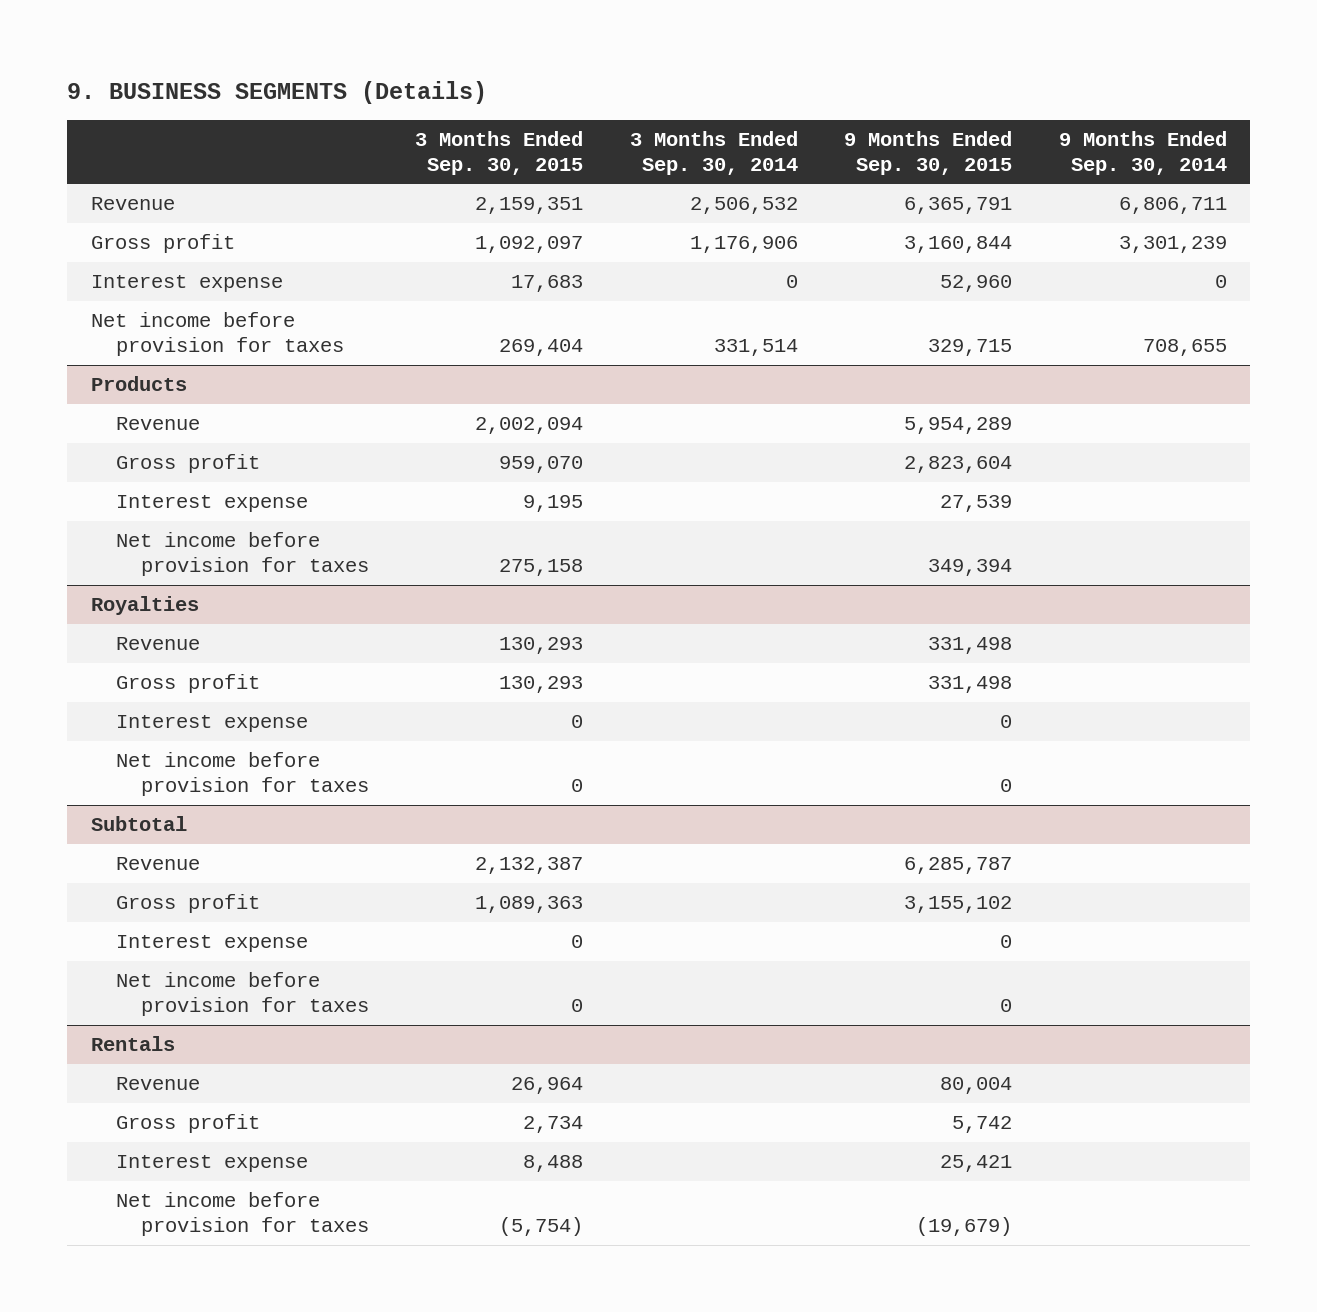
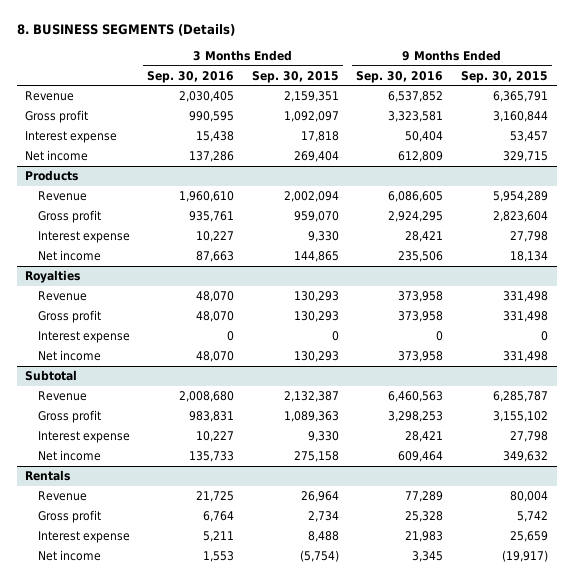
[67,81,488,105] 9. BUSINESS SEGMENTS (Details) -> [16,24,235,37] 8. BUSINESS SEGMENTS (Details)
[629,130,798,175] 3 Months Ended Sep. 30, 2014 -> none
[1058,130,1227,175] 9 Months Ended Sep. 30, 2014 -> none
none -> [147,70,235,83] Sep. 30, 2016
none -> [356,70,444,83] Sep. 30, 2016
[511,275,584,293] 17,683 -> [300,131,339,143] 17,818
[940,275,1013,293] 52,960 -> [509,131,548,143] 53,457
[90,312,344,356] Net income before provision for taxes -> [25,150,89,162] Net income
[523,495,584,513] 9,195 -> [307,231,339,243] 9,330
[940,495,1013,513] 27,539 -> [509,231,548,243] 27,798
[115,532,369,576] Net income before provision for taxes -> [37,250,101,262] Net income
[499,558,584,576] 275,158 -> [293,251,339,263] 144,865
[928,558,1013,576] 349,394 -> [509,251,548,263] 18,134
[115,752,369,796] Net income before provision for taxes -> [37,350,101,362] Net income
[571,778,584,792] 0 -> [293,351,339,363] 130,293
[1000,778,1013,792] 0 -> [502,351,548,363] 331,498
[571,935,584,949] 0 -> [307,431,339,443] 9,330
[1000,935,1013,949] 0 -> [509,431,548,443] 27,798
[115,972,369,1016] Net income before provision for taxes -> [37,450,101,462] Net income
[571,998,584,1012] 0 -> [293,451,339,463] 275,158
[1000,998,1013,1012] 0 -> [502,451,548,463] 349,632
[940,1155,1013,1173] 25,421 -> [509,531,548,543] 25,659
[115,1192,369,1236] Net income before provision for taxes -> [37,550,101,562] Net income
[916,1216,1013,1236] (19,679) -> [501,550,548,563] (19,917)

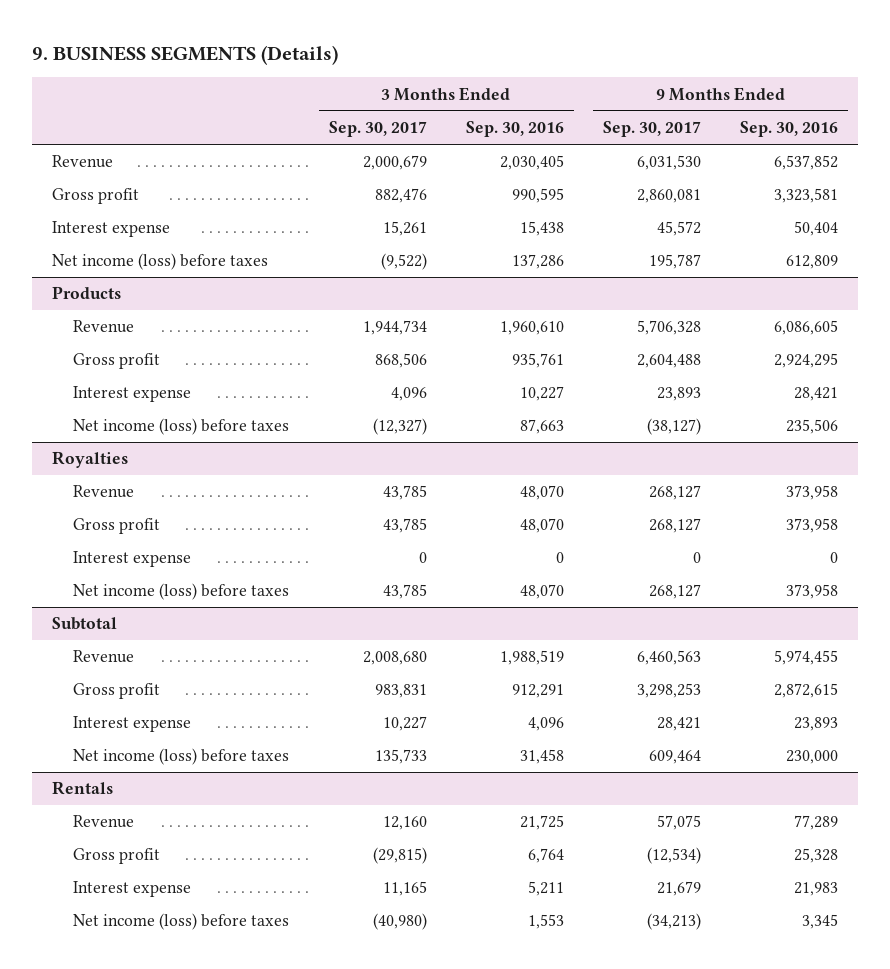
[16,24,235,37] 8. BUSINESS SEGMENTS (Details) -> [32,44,339,65] 9. BUSINESS SEGMENTS (Details)
[251,70,339,83] Sep. 30, 2015 -> none
[460,70,548,83] Sep. 30, 2015 -> none
none -> [328,121,427,138] Sep. 30, 2017
none -> [603,121,702,138] Sep. 30, 2017
[25,150,89,162] Net income -> [51,253,268,271] Net income (loss) before taxes
[37,250,101,262] Net income -> [73,418,290,436] Net income (loss) before taxes
[37,350,101,362] Net income -> [73,583,290,601] Net income (loss) before taxes
[179,391,235,403] 2,008,680 -> [499,650,564,666] 1,988,519
[388,391,444,403] 6,460,563 -> [774,650,839,666] 5,974,455
[189,411,235,423] 983,831 -> [511,684,564,699] 912,291
[388,411,444,423] 3,298,253 -> [774,683,839,699] 2,872,615
[196,431,235,443] 10,227 -> [527,717,564,732] 4,096
[405,431,444,443] 28,421 -> [794,717,839,732] 23,893
[37,450,101,462] Net income -> [73,748,290,766] Net income (loss) before taxes
[189,451,235,463] 135,733 -> [519,749,564,765] 31,458
[398,451,444,463] 609,464 -> [786,750,839,765] 230,000
[37,550,101,562] Net income -> [73,913,290,931] Net income (loss) before taxes

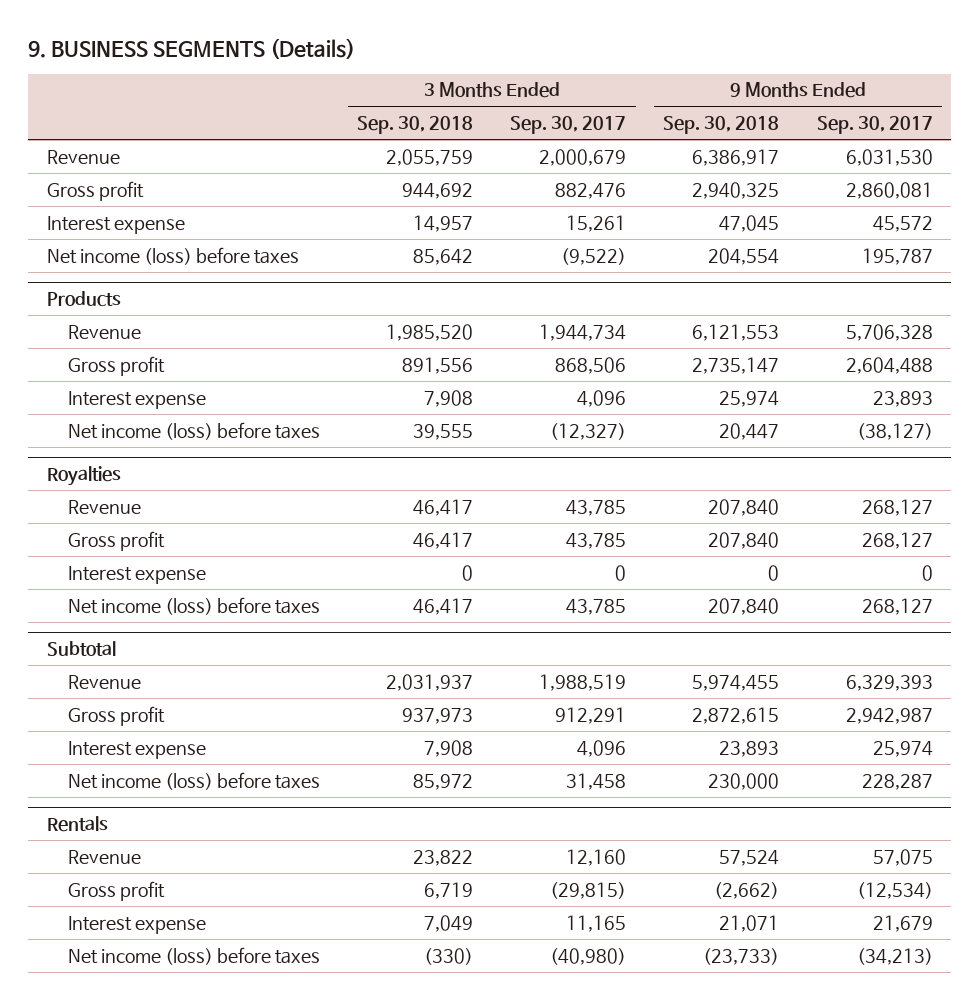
[465,121,564,138] Sep. 30, 2016 -> none
[740,121,839,138] Sep. 30, 2016 -> none
none -> [356,116,473,135] Sep. 30, 2018
none -> [663,116,780,135] Sep. 30, 2018
[362,651,427,666] 2,008,680 -> [539,673,627,691] 1,988,519
[637,650,702,666] 6,460,563 -> [845,674,933,691] 6,329,393
[374,684,427,699] 983,831 -> [555,706,627,724] 912,291
[637,683,702,699] 3,298,253 -> [845,707,933,724] 2,942,987
[382,716,427,732] 10,227 -> [577,739,627,757] 4,096
[657,717,702,732] 28,421 -> [872,740,933,757] 25,974
[374,749,427,765] 135,733 -> [566,772,627,790] 31,458
[649,750,702,765] 609,464 -> [861,773,933,790] 228,287

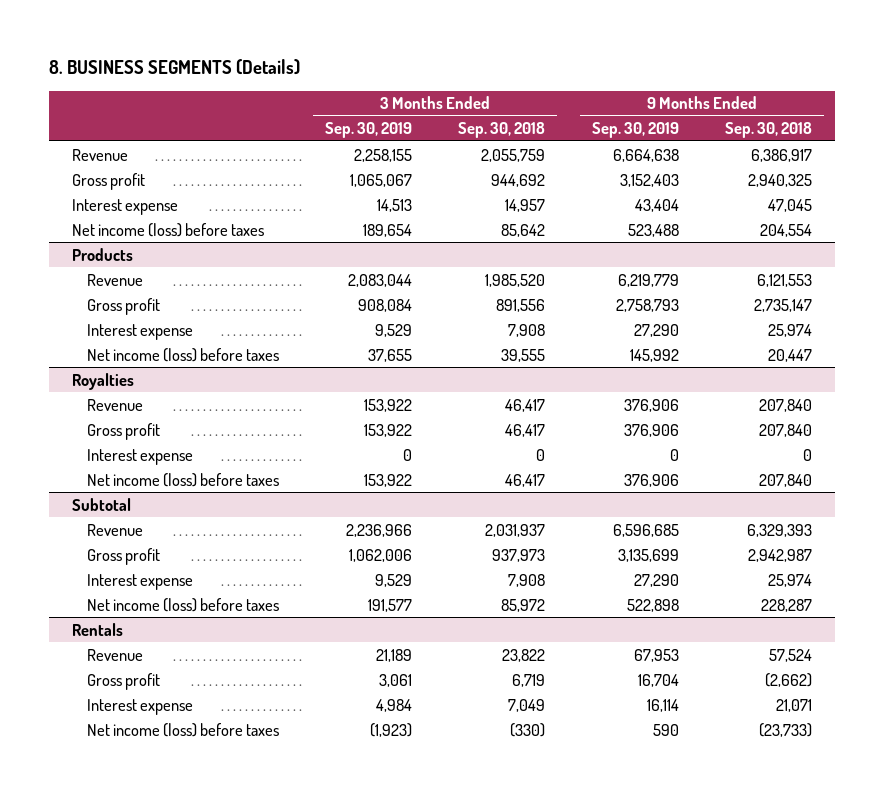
[28,37,356,59] 9. BUSINESS SEGMENTS (Details) -> [49,59,301,76] 8. BUSINESS SEGMENTS (Details)
[510,116,627,135] Sep. 30, 2017 -> none
[816,116,933,135] Sep. 30, 2017 -> none
none -> [324,122,412,139] Sep. 30, 2019
none -> [591,122,679,139] Sep. 30, 2019
[692,674,780,691] 5,974,455 -> [747,523,813,537] 6,329,393
[692,706,780,724] 2,872,615 -> [748,548,813,562] 2,942,987
[719,740,780,757] 23,893 -> [768,573,813,587] 25,974
[708,772,780,790] 230,000 -> [761,598,813,612] 228,287

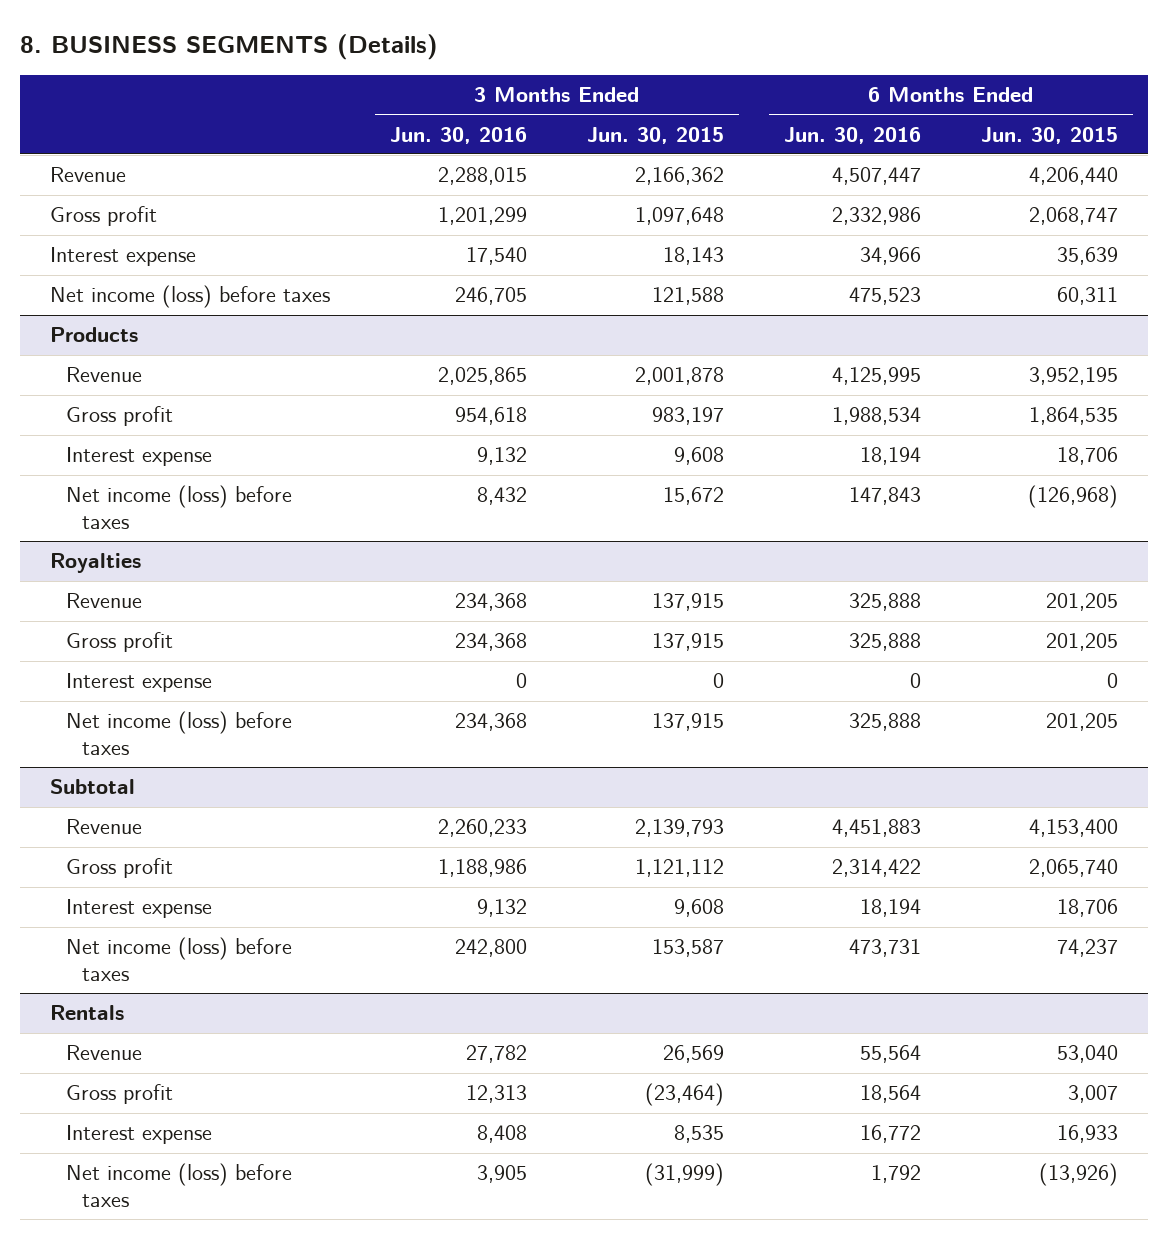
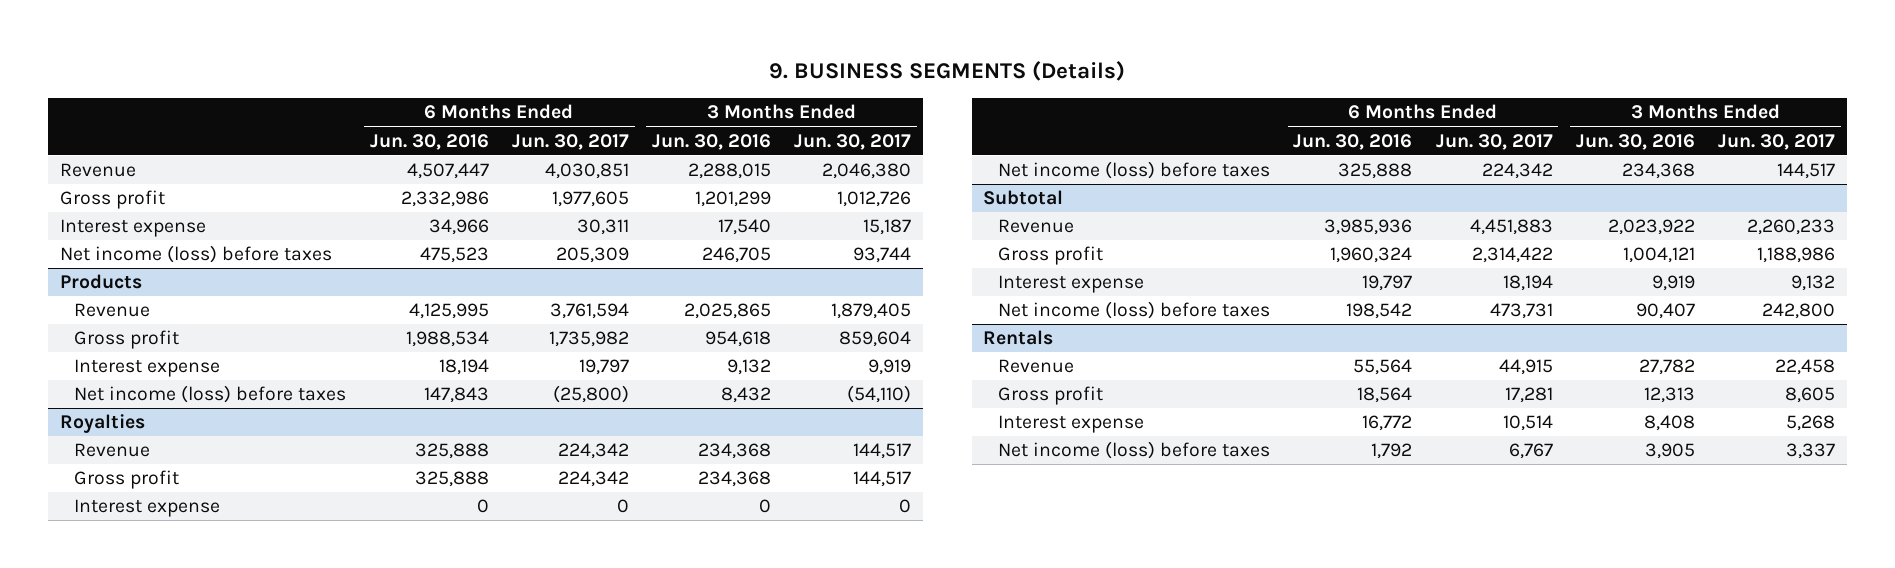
[20,34,439,61] 8. BUSINESS SEGMENTS (Details) -> [769,61,1126,82] 9. BUSINESS SEGMENTS (Details)
[586,126,724,144] Jun. 30, 2015 -> none
[980,126,1118,144] Jun. 30, 2015 -> none
none -> [511,133,629,150] Jun. 30, 2017
none -> [794,133,912,150] Jun. 30, 2017
[438,819,528,838] 2,260,233 -> [1607,219,1695,236] 2,023,922
[831,819,921,838] 4,451,883 -> [1324,219,1413,236] 3,985,936
[438,859,528,878] 1,188,986 -> [1622,247,1695,264] 1,004,121
[831,859,921,878] 2,314,422 -> [1330,247,1413,264] 1,960,324
[477,899,528,918] 9,132 -> [1651,275,1695,292] 9,919
[859,899,921,918] 18,194 -> [1362,275,1413,292] 19,797
[455,939,528,958] 242,800 -> [1635,303,1695,320] 90,407
[848,939,921,958] 473,731 -> [1346,303,1413,320] 198,542

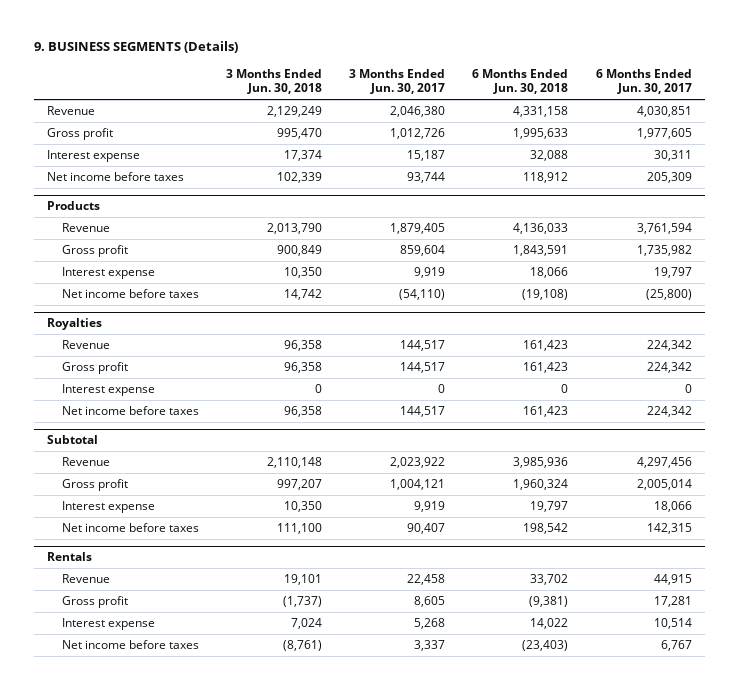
[369,133,489,150] Jun. 30, 2016 -> none
[652,133,772,150] Jun. 30, 2016 -> none
none -> [225,68,322,95] 3 Months Ended Jun. 30, 2018
none -> [472,68,569,95] 6 Months Ended Jun. 30, 2018
[59,245,332,264] Net income (loss) before taxes -> [47,171,185,181] Net income before taxes
[74,385,347,404] Net income (loss) before taxes -> [61,288,199,298] Net income before taxes
[998,161,1271,180] Net income (loss) before taxes -> [61,405,199,415] Net income before taxes
[1469,219,1553,236] 4,451,883 -> [636,456,692,468] 4,297,456
[1747,219,1836,236] 2,260,233 -> [390,456,446,468] 2,023,922
[1471,247,1553,264] 2,314,422 -> [636,478,692,490] 2,005,014
[1757,247,1836,264] 1,188,986 -> [390,478,446,490] 1,004,121
[1502,275,1553,292] 18,194 -> [653,500,692,512] 18,066
[1791,275,1836,292] 9,132 -> [414,500,446,512] 9,919
[998,301,1271,320] Net income (loss) before taxes -> [61,522,199,532] Net income before taxes
[1489,303,1553,320] 473,731 -> [646,522,692,534] 142,315
[1762,303,1836,320] 242,800 -> [407,522,446,534] 90,407
[998,441,1271,460] Net income (loss) before taxes -> [61,639,199,649] Net income before taxes

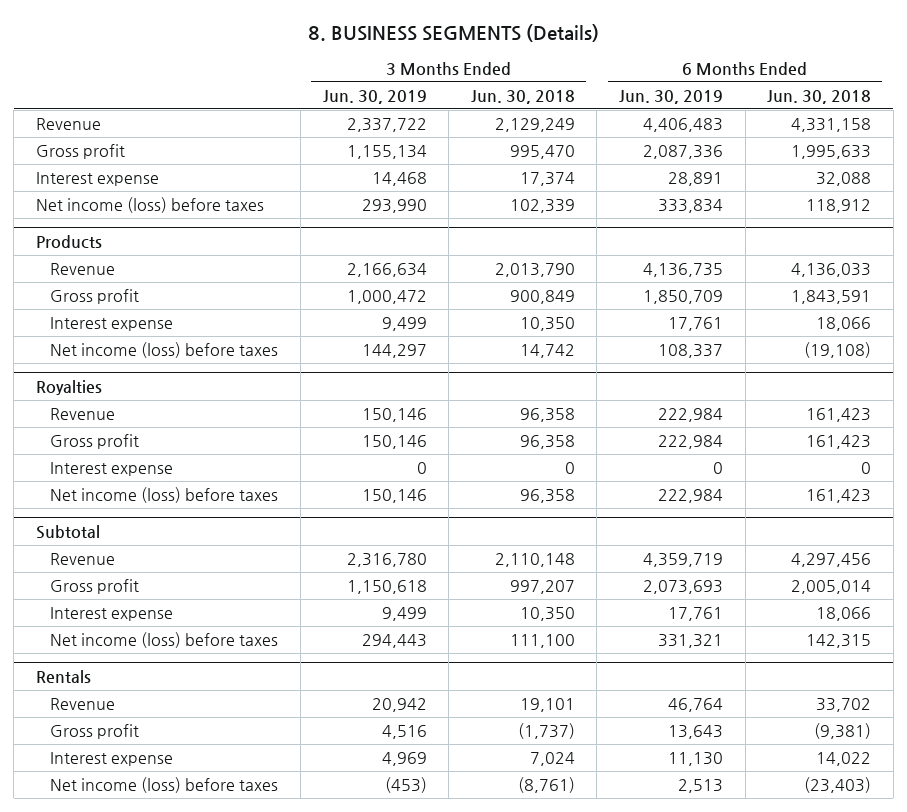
[33,41,238,54] 9. BUSINESS SEGMENTS (Details) -> [307,23,599,42] 8. BUSINESS SEGMENTS (Details)
[349,68,446,95] 3 Months Ended Jun. 30, 2017 -> none
[595,68,692,95] 6 Months Ended Jun. 30, 2017 -> none
none -> [322,89,427,104] Jun. 30, 2019
none -> [618,89,723,104] Jun. 30, 2019
[47,171,185,181] Net income before taxes -> [36,197,265,214] Net income (loss) before taxes
[61,288,199,298] Net income before taxes -> [50,342,279,359] Net income (loss) before taxes
[61,405,199,415] Net income before taxes -> [50,487,279,504] Net income (loss) before taxes
[513,456,569,468] 3,985,936 -> [791,553,872,568] 4,297,456
[513,478,569,490] 1,960,324 -> [791,580,872,595] 2,005,014
[530,500,569,512] 19,797 -> [816,607,872,622] 18,066
[61,522,199,532] Net income before taxes -> [50,632,279,649] Net income (loss) before taxes
[523,522,569,534] 198,542 -> [806,634,872,649] 142,315
[61,639,199,649] Net income before taxes -> [50,777,279,794] Net income (loss) before taxes

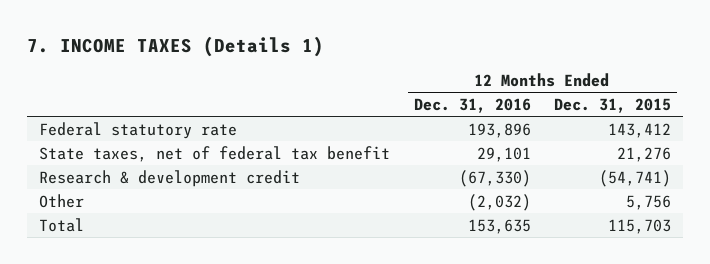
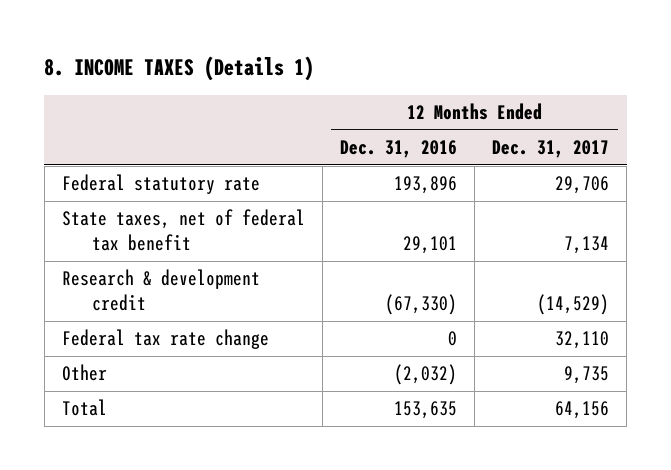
[27,36,325,58] 7. INCOME TAXES (Details 1) -> [44,56,315,82] 8. INCOME TAXES (Details 1)
[553,97,671,113] Dec. 31, 2015 -> none
none -> [492,140,610,159] Dec. 31, 2017
none -> [61,329,269,350] Federal tax rate change

